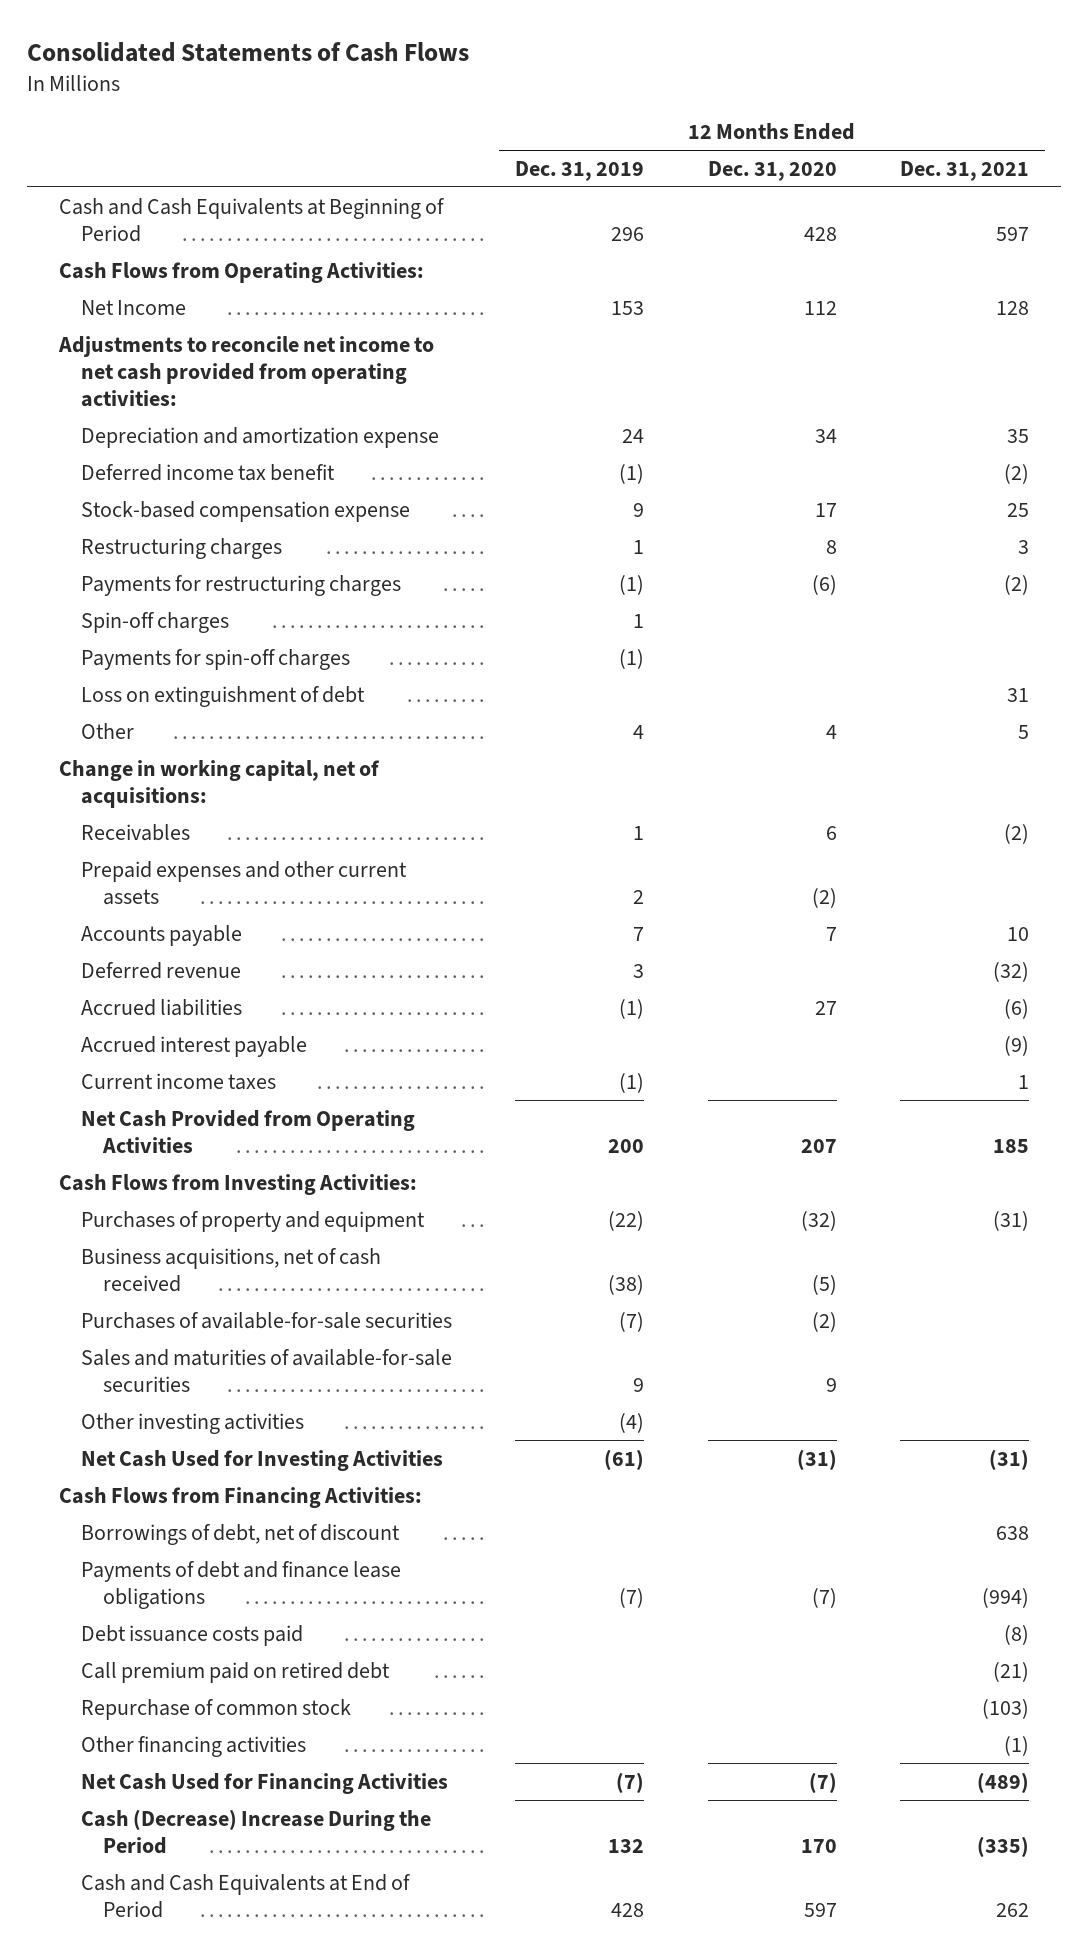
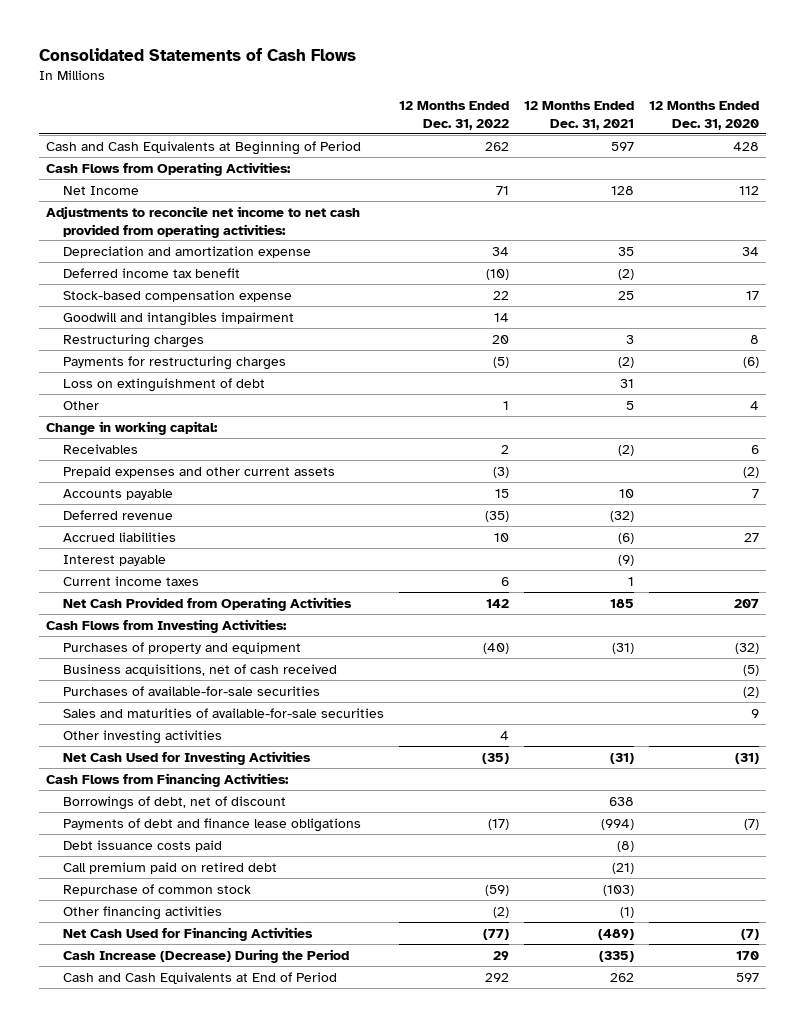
[515,160,645,181] Dec. 31, 2019 -> none
none -> [398,100,509,130] 12 Months Ended Dec. 31, 2022
none -> [62,311,294,326] Goodwill and intangibles impairment
[80,611,229,633] Spin-off charges -> none
[80,648,350,670] Payments for spin-off charges -> none
[58,759,380,808] Change in working capital, net of acquisitions: -> [46,420,219,435] Change in working capital:
[80,1035,307,1057] Accrued interest payable -> [62,554,166,566] Interest payable
[80,1808,431,1854] Cash (Decrease) Increase During the Period -> [62,948,349,963] Cash Increase (Decrease) During the Period

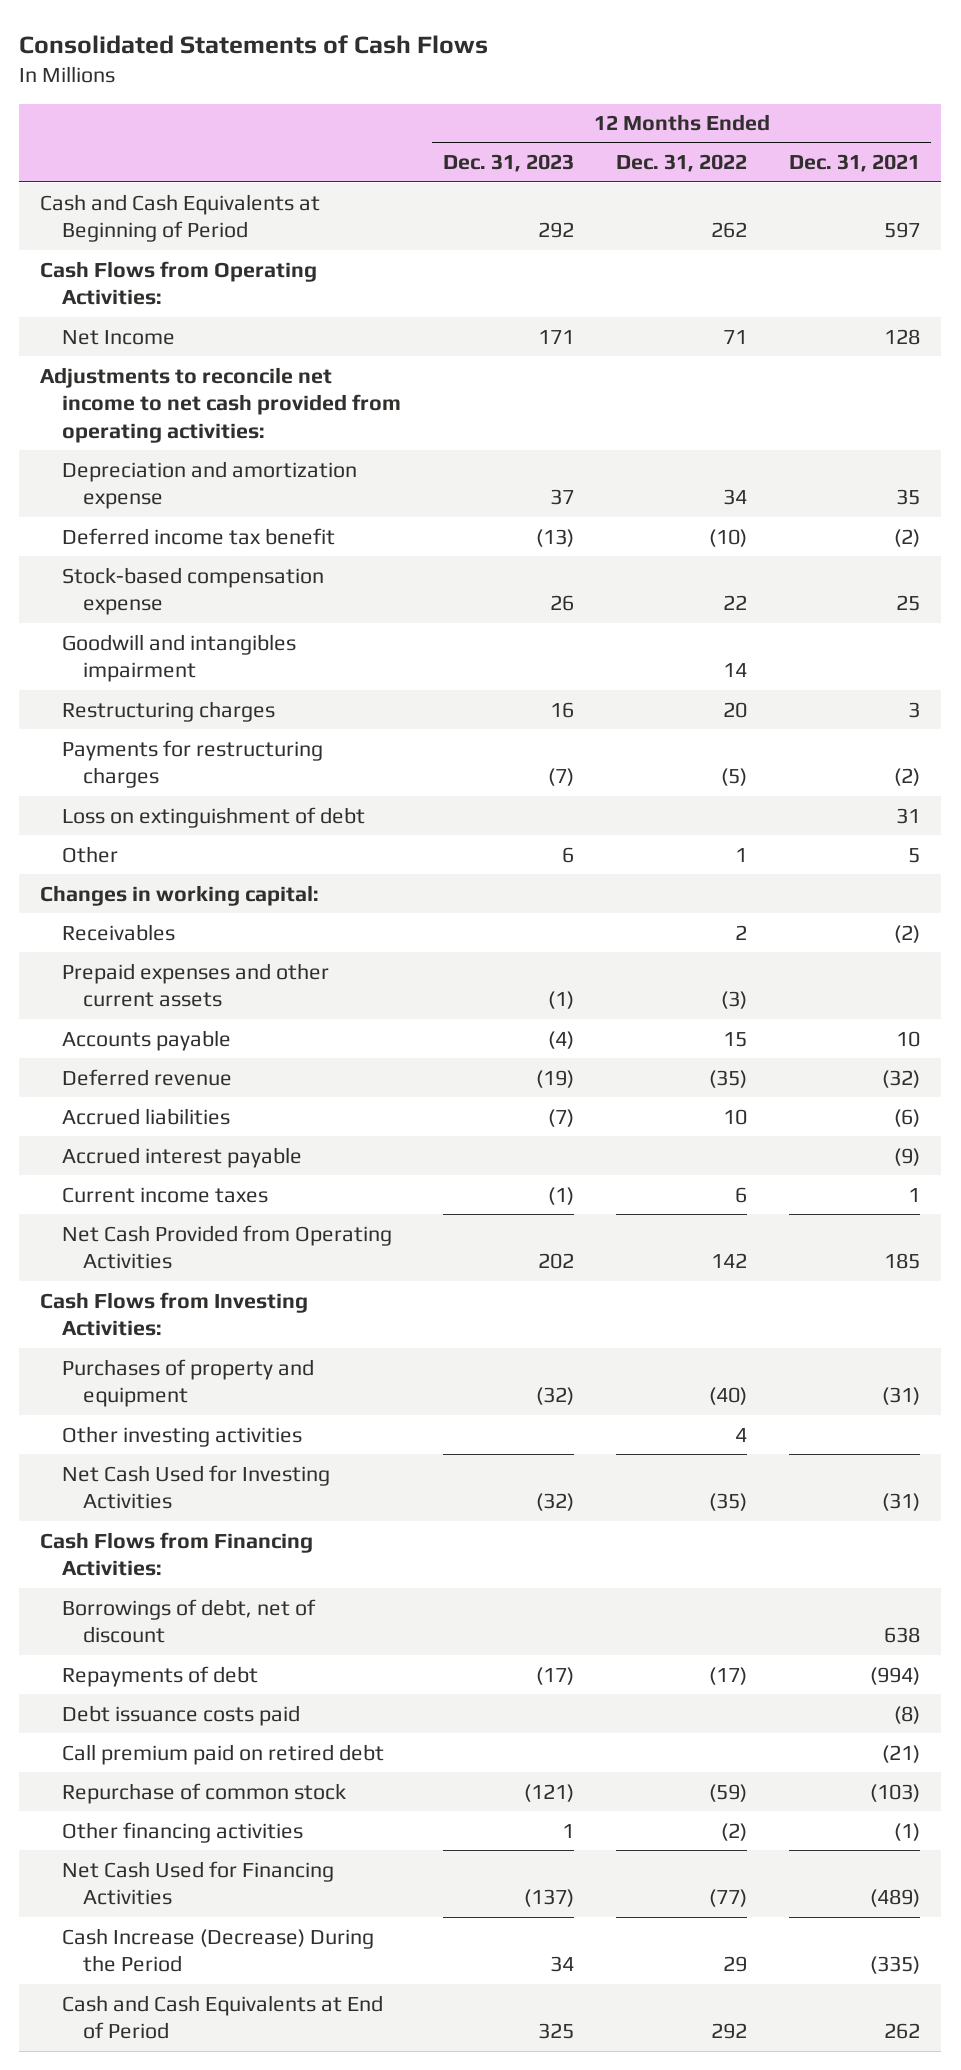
[648,100,759,130] 12 Months Ended Dec. 31, 2020 -> none
none -> [442,154,574,173] Dec. 31, 2023
[46,420,219,435] Change in working capital: -> [40,884,320,906] Changes in working capital:
[62,554,166,566] Interest payable -> [61,1146,302,1168] Accrued interest payable
[62,663,337,676] Business acquisitions, net of cash received -> none
[62,685,320,696] Purchases of available-for-sale securities -> none
[62,707,384,718] Sales and maturities of available-for-sale securities -> none
[62,817,361,832] Payments of debt and finance lease obligations -> [61,1665,258,1687] Repayments of debt

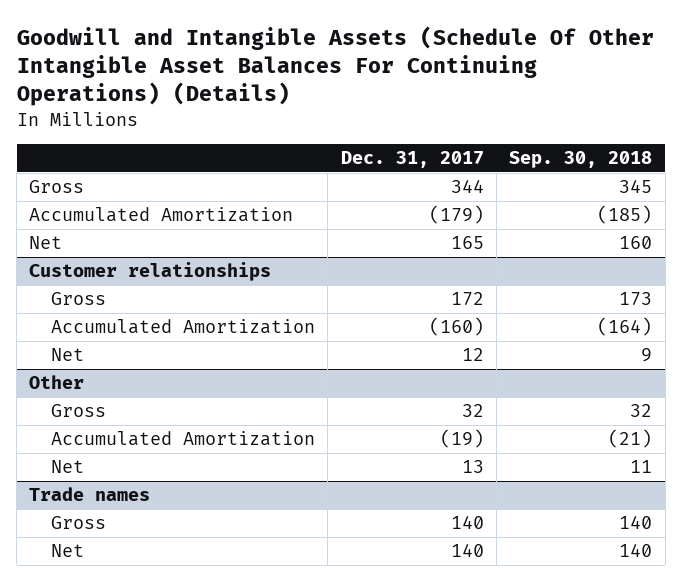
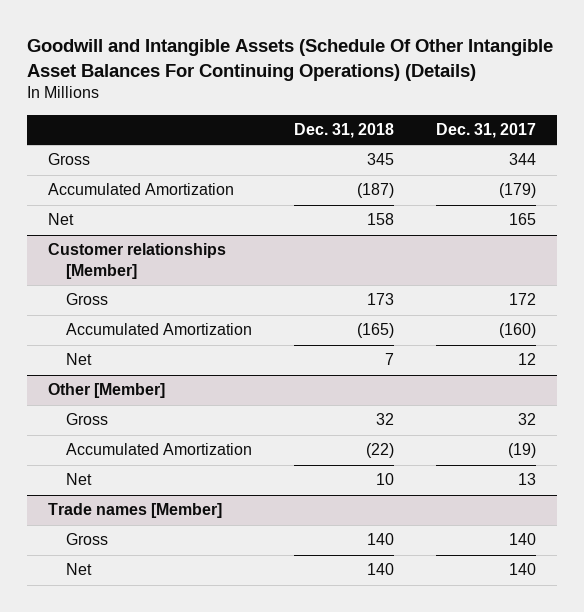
[509,151,653,169] Sep. 30, 2018 -> none
none -> [293,123,394,139] Dec. 31, 2018
[29,262,272,282] Customer relationships -> [47,243,226,279] Customer relationships [Member]
[29,375,85,390] Other -> [47,383,165,399] Other [Member]
[29,487,151,502] Trade names -> [47,503,222,519] Trade names [Member]

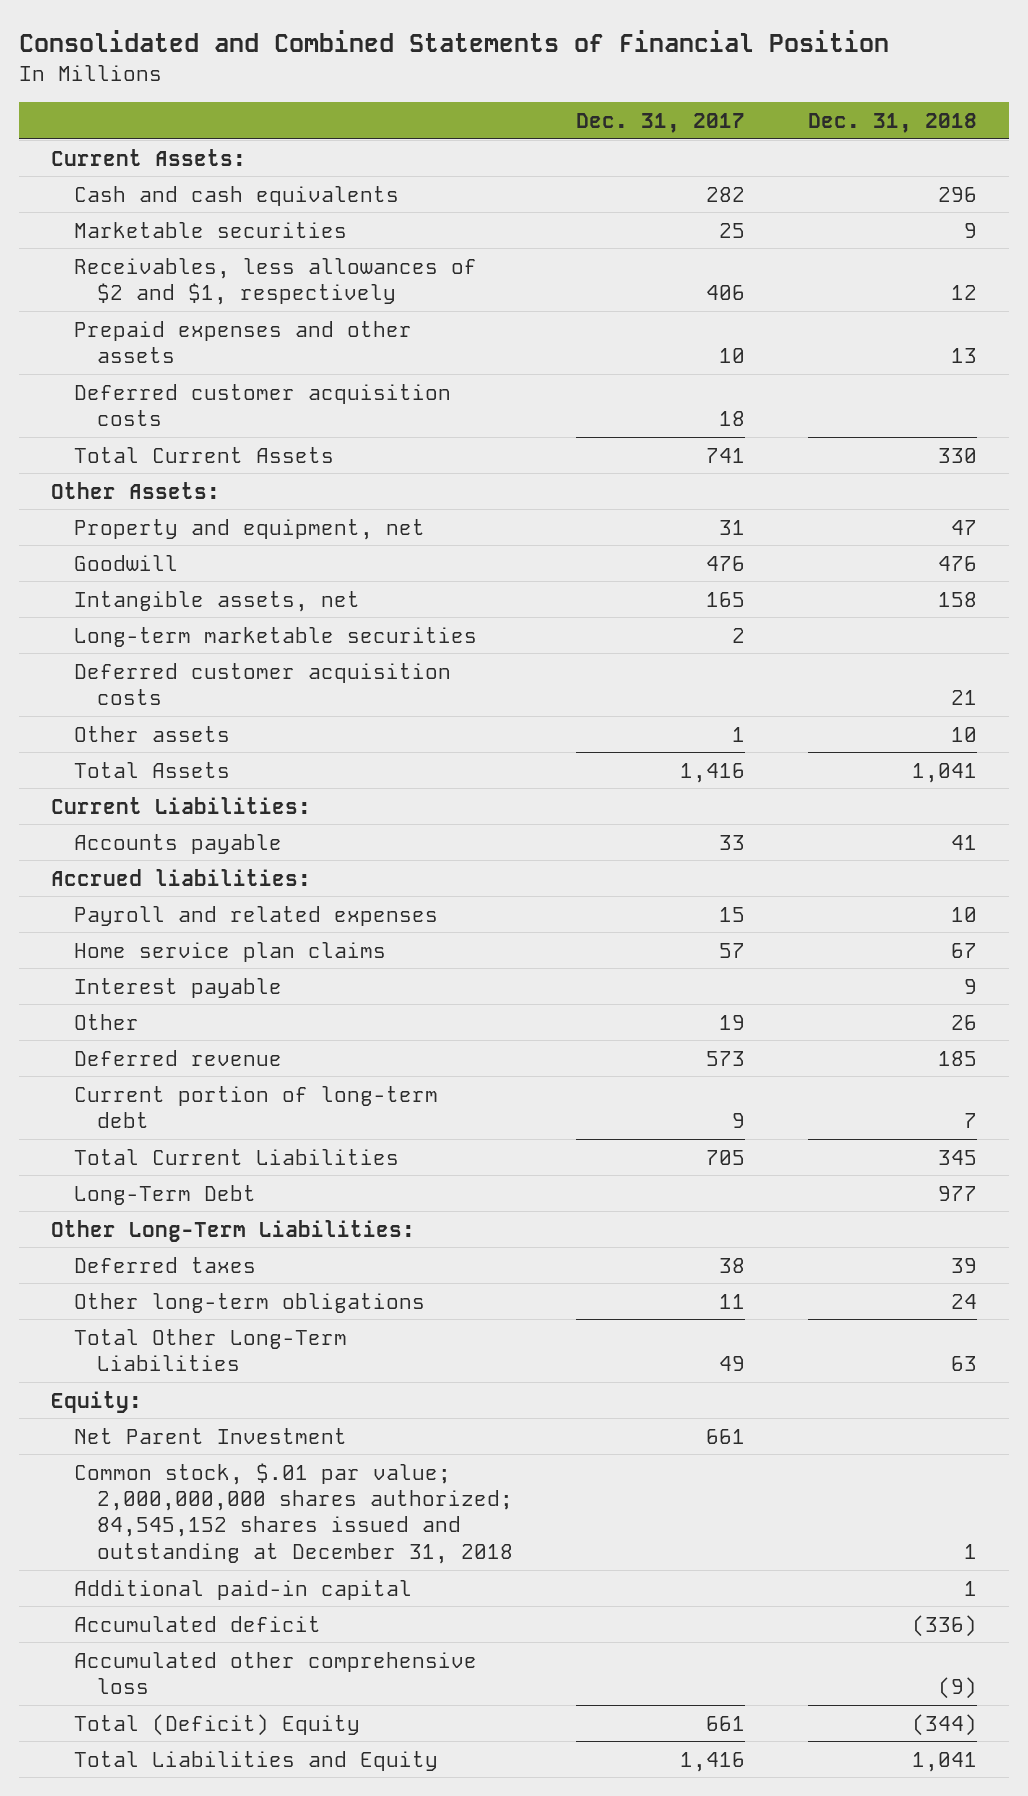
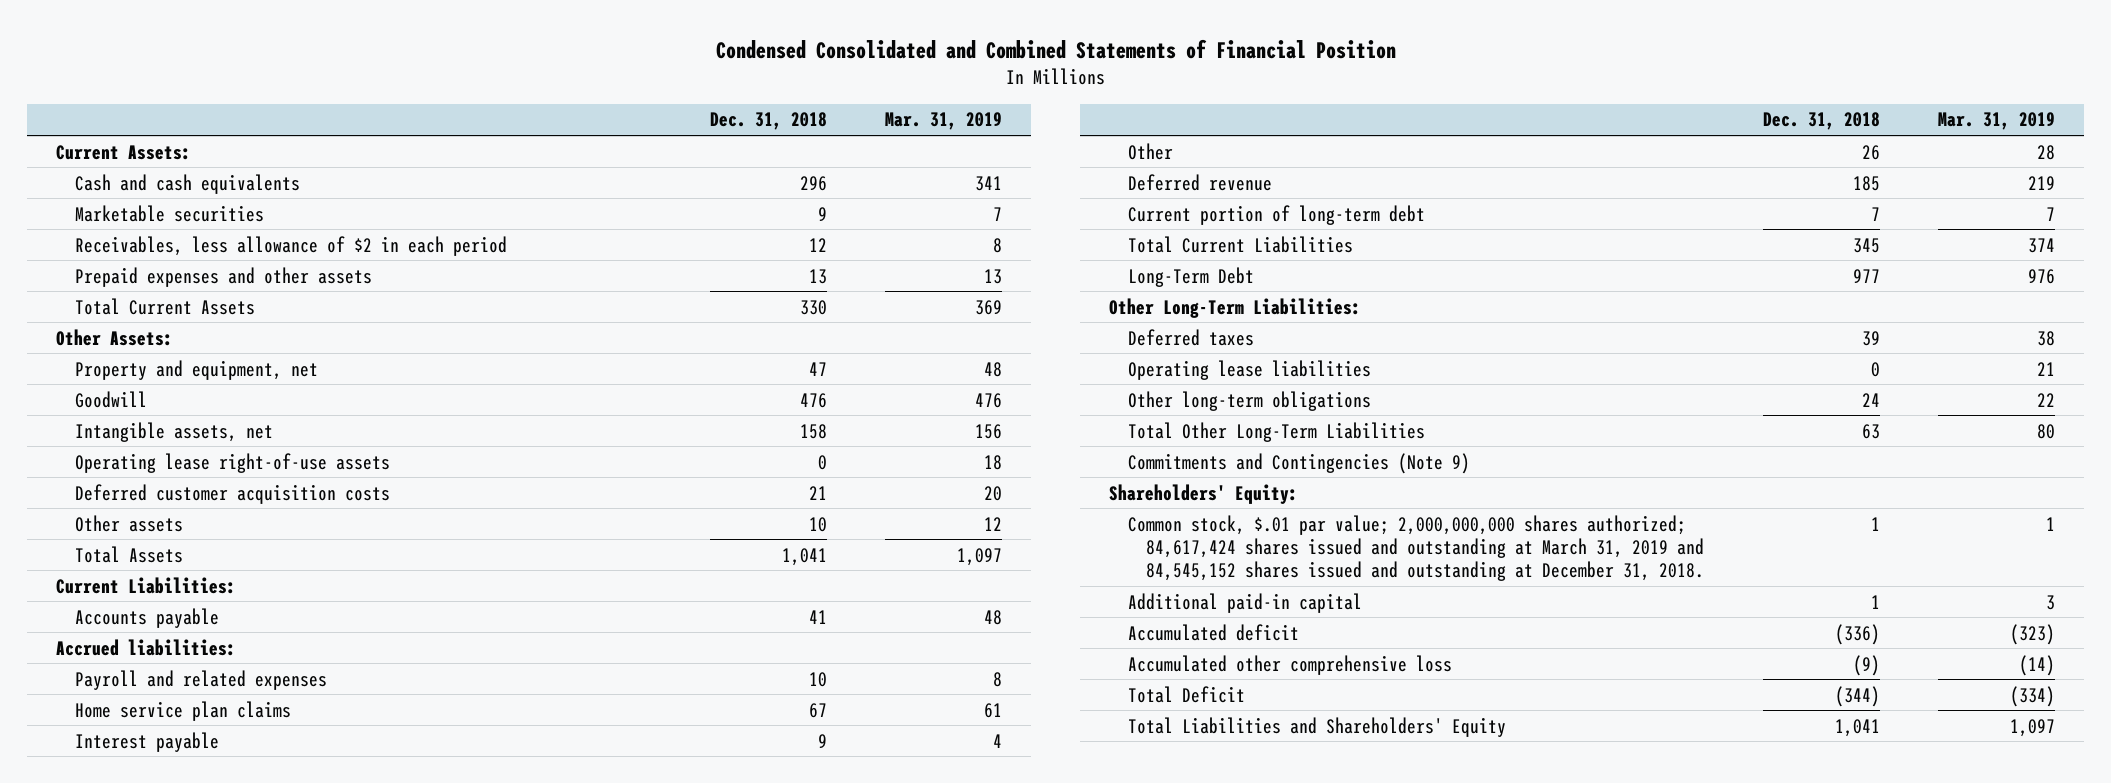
[19,30,890,53] Consolidated and Combined Statements of Financial Position -> [715,38,1396,59] Condensed Consolidated and Combined Statements of Financial Position
[576,112,746,133] Dec. 31, 2017 -> none
none -> [885,112,1003,131] Mar. 31, 2019
[74,257,478,305] Receivables, less allowances of $2 and $1, respectively -> [74,235,507,256] Receivables, less allowance of $2 in each period
[74,383,452,426] Deferred customer acquisition costs -> none
[74,626,478,647] Long-term marketable securities -> none
none -> [74,452,390,473] Operating lease right-of-use assets
none -> [1127,359,1371,380] Operating lease liabilities
[74,1427,348,1444] Net Parent Investment -> none
none -> [1127,452,1470,474] Commitments and Contingencies (Note 9)
[51,1390,143,1413] Equity: -> [1109,483,1299,504] Shareholders' Equity:
[74,1462,513,1564] Common stock, $.01 par value; 2,000,000,000 shares authorized; 84,545,152 shares issued and outstanding at December 31, 2018 -> [1127,514,1705,582] Common stock, $.01 par value; 2,000,000,000 shares authorized; 84,617,424 shares issued and outstanding at March 31, 2019 and 84,545,152 shares issued and outstanding at December 31, 2018.
[74,1713,361,1736] Total (Deficit) Equity -> [1127,685,1245,703] Total Deficit
[74,1750,439,1771] Total Liabilities and Equity -> [1127,716,1506,737] Total Liabilities and Shareholders' Equity

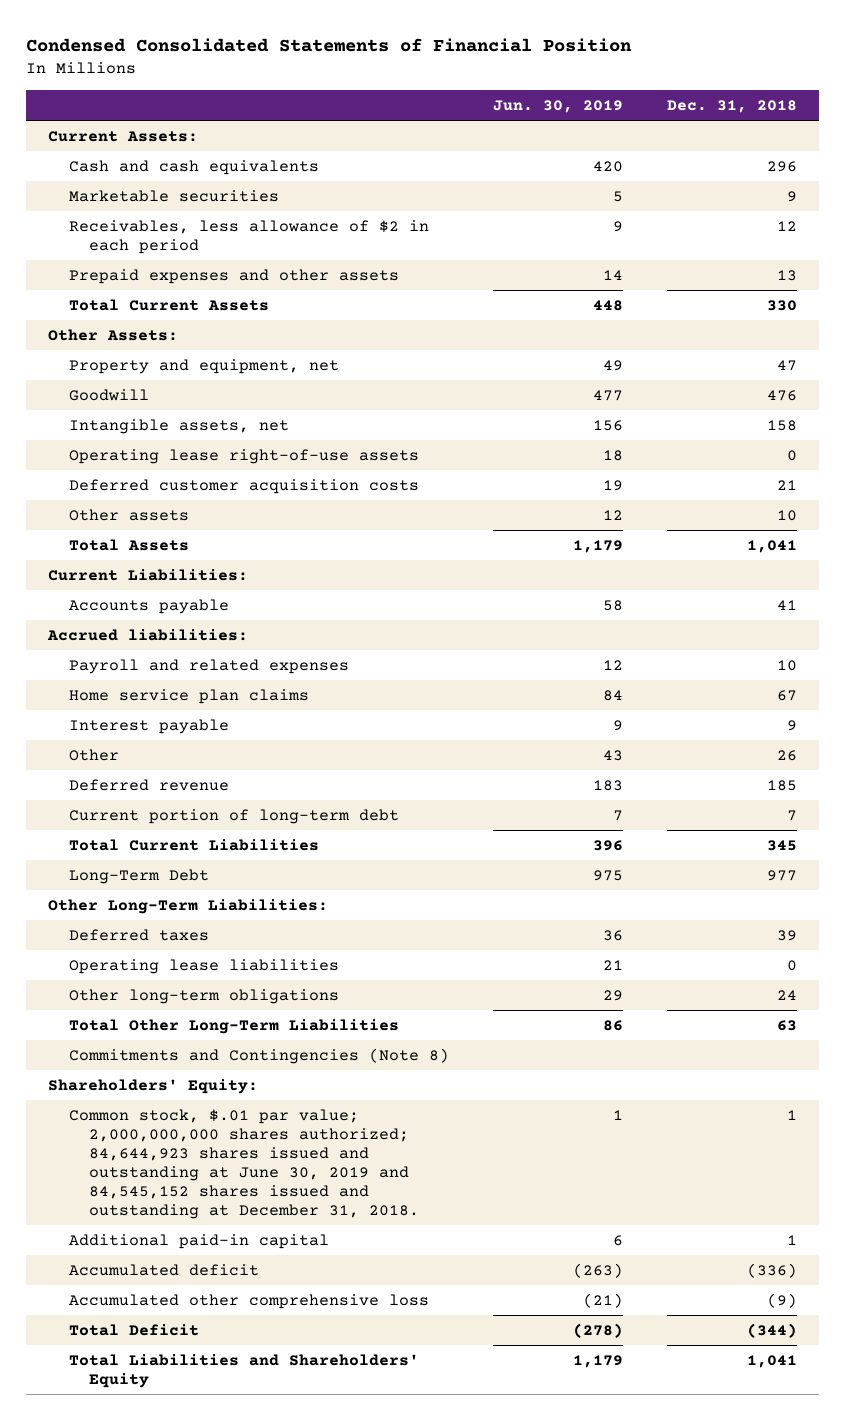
[715,38,1396,59] Condensed Consolidated and Combined Statements of Financial Position -> [25,38,632,53] Condensed Consolidated Statements of Financial Position
[885,112,1003,131] Mar. 31, 2019 -> none
none -> [492,99,623,113] Jun. 30, 2019
[1127,452,1470,474] Commitments and Contingencies (Note 9) -> [68,1047,449,1064] Commitments and Contingencies (Note 8)
[1127,514,1705,582] Common stock, $.01 par value; 2,000,000,000 shares authorized; 84,617,424 shares issued and outstanding at March 31, 2019 and 84,545,152 shares issued and outstanding at December 31, 2018. -> [68,1108,420,1219] Common stock, $.01 par value; 2,000,000,000 shares authorized; 84,644,923 shares issued and outstanding at June 30, 2019 and 84,545,152 shares issued and outstanding at December 31, 2018.

